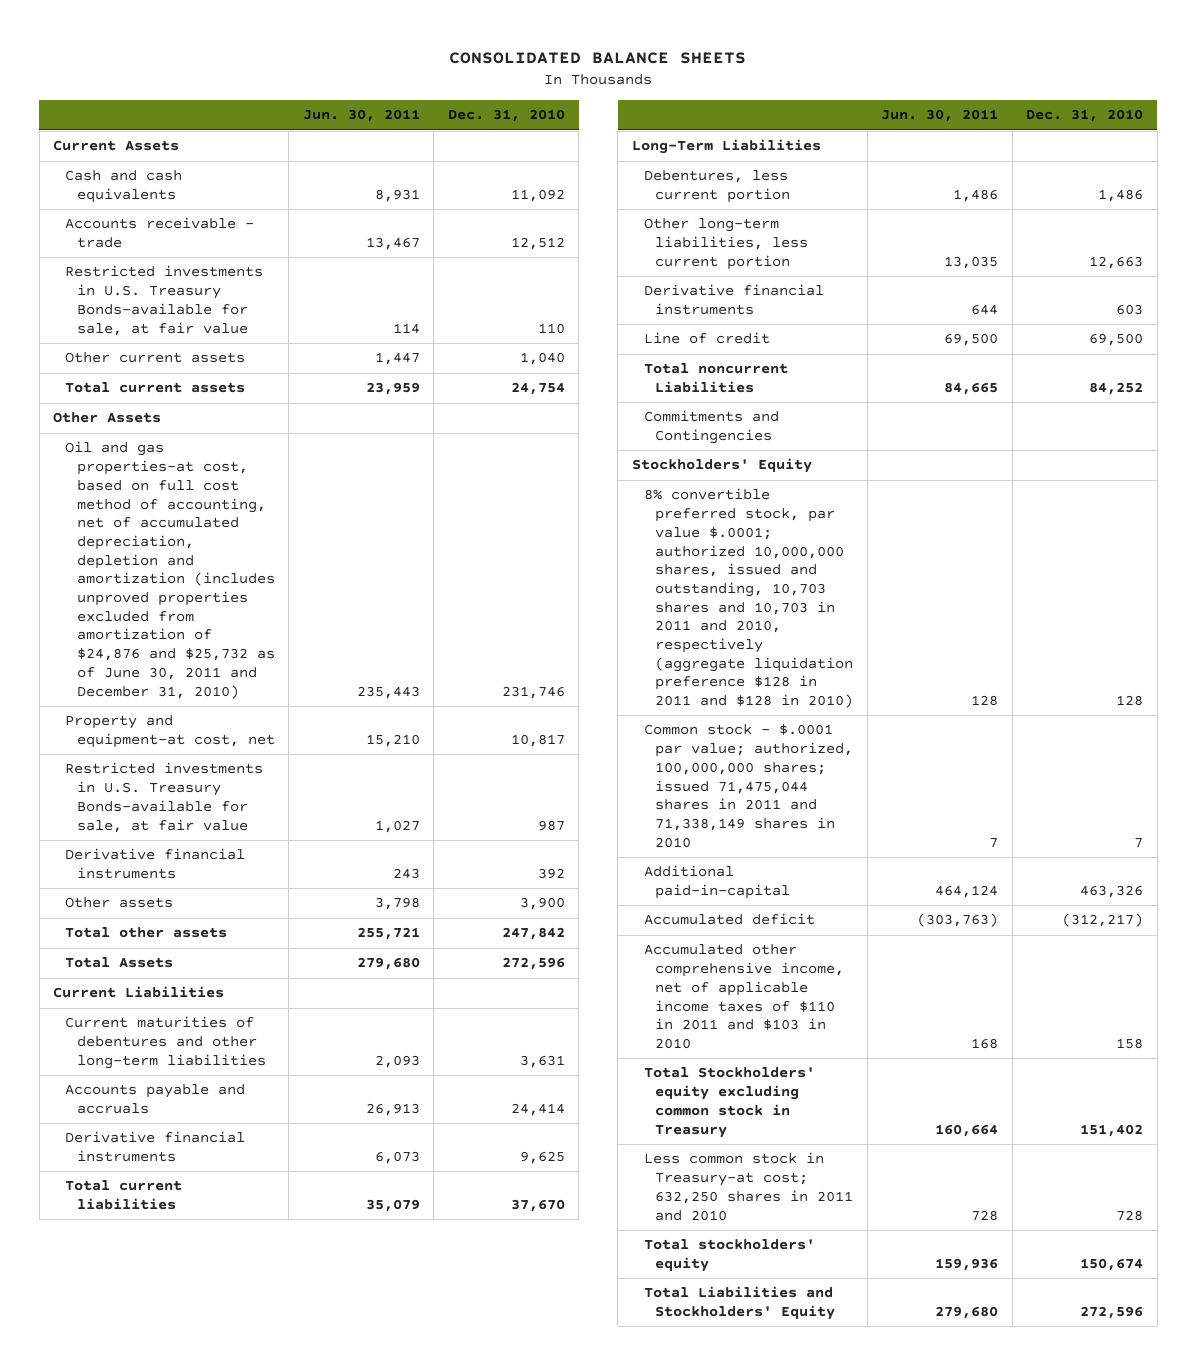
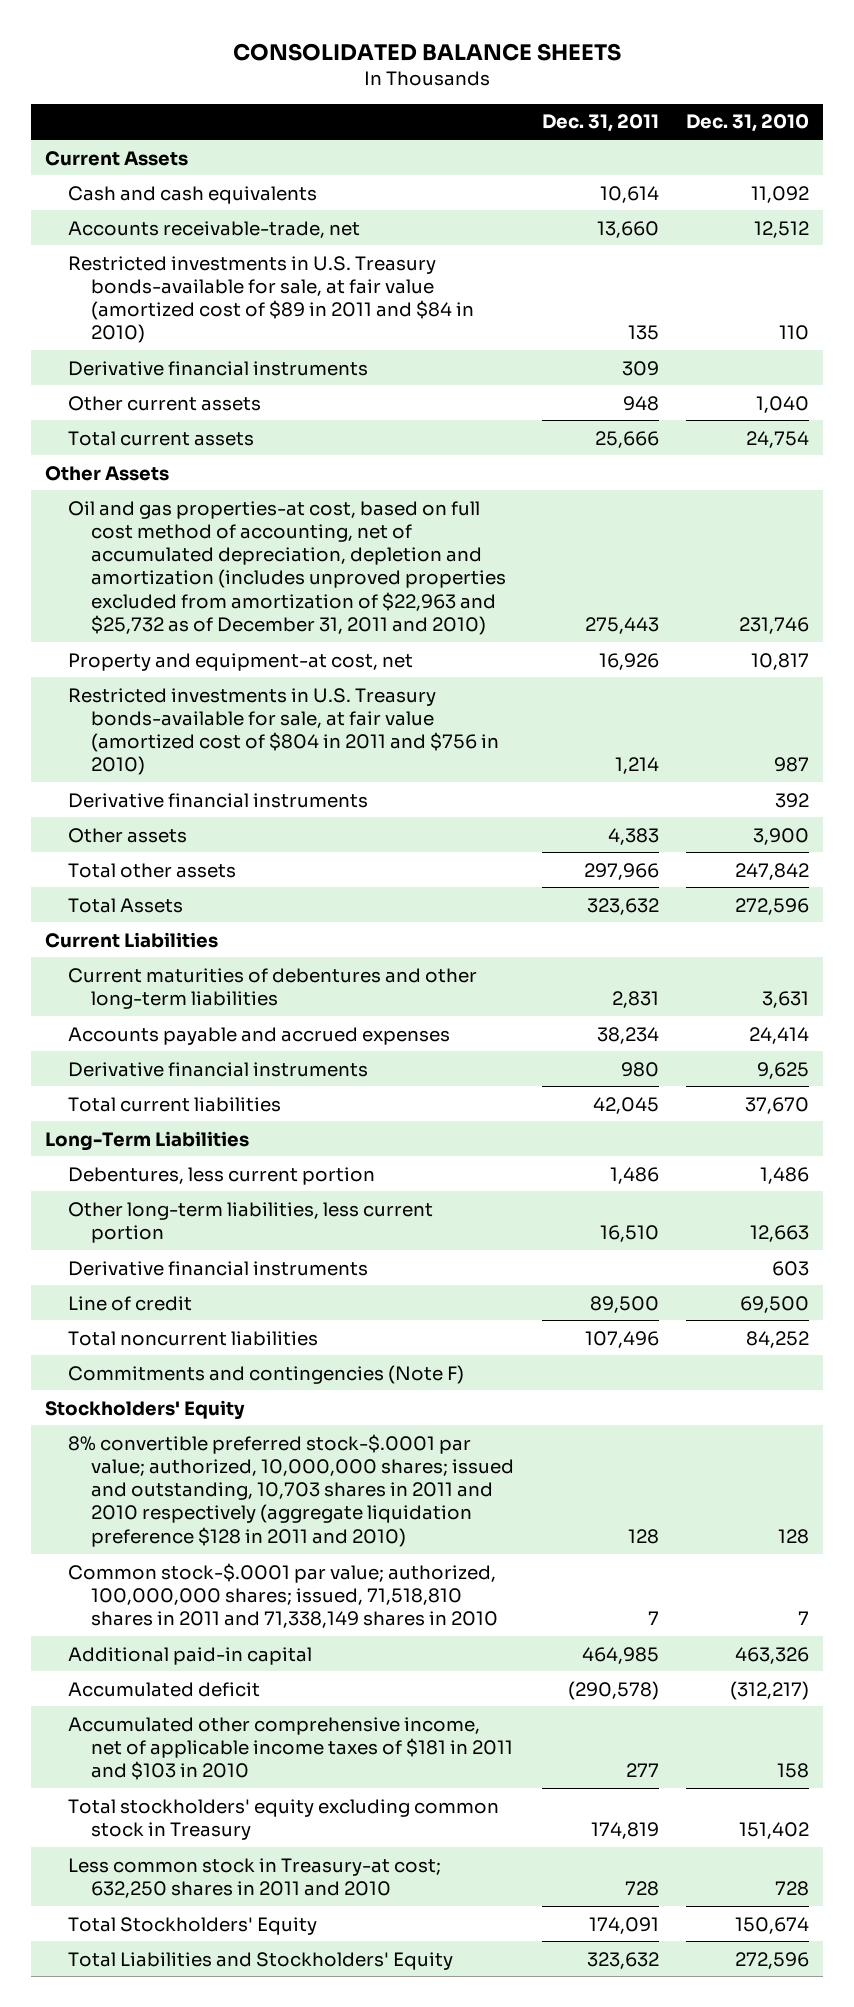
[302,109,420,123] Jun. 30, 2011 -> none
none -> [541,114,659,133] Dec. 31, 2011
[65,217,255,249] Accounts receivable - trade -> [68,220,361,238] Accounts receivable-trade, net
[65,265,264,336] Restricted investments in U.S. Treasury Bonds-available for sale, at fair value -> [68,255,475,344] Restricted investments in U.S. Treasury bonds-available for sale, at fair value (amortized cost of $89 in 2011 and $84 in 2010)
none -> [68,360,369,376] Derivative financial instruments
[65,441,275,699] Oil and gas properties-at cost, based on full cost method of accounting, net of accumulated depreciation, depletion and amortization (includes unproved properties excluded from amortization of $24,876 and $25,732 as of June 30, 2011 and December 31, 2010) -> [68,500,507,635] Oil and gas properties-at cost, based on full cost method of accounting, net of accumulated depreciation, depletion and amortization (includes unproved properties excluded from amortization of $22,963 and $25,732 as of December 31, 2011 and 2010)
[65,762,264,833] Restricted investments in U.S. Treasury Bonds-available for sale, at fair value -> [68,687,500,776] Restricted investments in U.S. Treasury bonds-available for sale, at fair value (amortized cost of $804 in 2011 and $756 in 2010)
[65,1084,246,1115] Accounts payable and accruals -> [68,1026,451,1045] Accounts payable and accrued expenses
[643,363,788,394] Total noncurrent Liabilities -> [68,1330,319,1346] Total noncurrent liabilities
[643,410,779,445] Commitments and Contingencies -> [68,1364,465,1384] Commitments and contingencies (Note F)
[643,488,854,709] 8% convertible preferred stock, par value $.0001; authorized 10,000,000 shares, issued and outstanding, 10,703 shares and 10,703 in 2011 and 2010, respectively (aggregate liquidation preference $128 in 2011 and $128 in 2010) -> [68,1433,515,1547] 8% convertible preferred stock-$.0001 par value; authorized, 10,000,000 shares; issued and outstanding, 10,703 shares in 2011 and 2010 respectively (aggregate liquidation preference $128 in 2011 and 2010)
[643,724,854,848] Common stock - $.0001 par value; authorized, 100,000,000 shares; issued 71,475,044 shares in 2011 and 71,338,149 shares in 2010 -> [68,1562,499,1629] Common stock-$.0001 par value; authorized, 100,000,000 shares; issued, 71,518,810 shares in 2011 and 71,338,149 shares in 2010
[643,865,791,900] Additional paid-in-capital -> [68,1646,313,1665] Additional paid-in capital
[643,944,845,1049] Accumulated other comprehensive income, net of applicable income taxes of $110 in 2011 and $103 in 2010 -> [68,1716,514,1781] Accumulated other comprehensive income, net of applicable income taxes of $181 in 2011 and $103 in 2010
[643,1067,815,1138] Total Stockholders' equity excluding common stock in Treasury -> [68,1798,500,1840] Total stockholders' equity excluding common stock in Treasury
[643,1239,815,1273] Total stockholders' equity -> [68,1916,318,1935] Total Stockholders' Equity

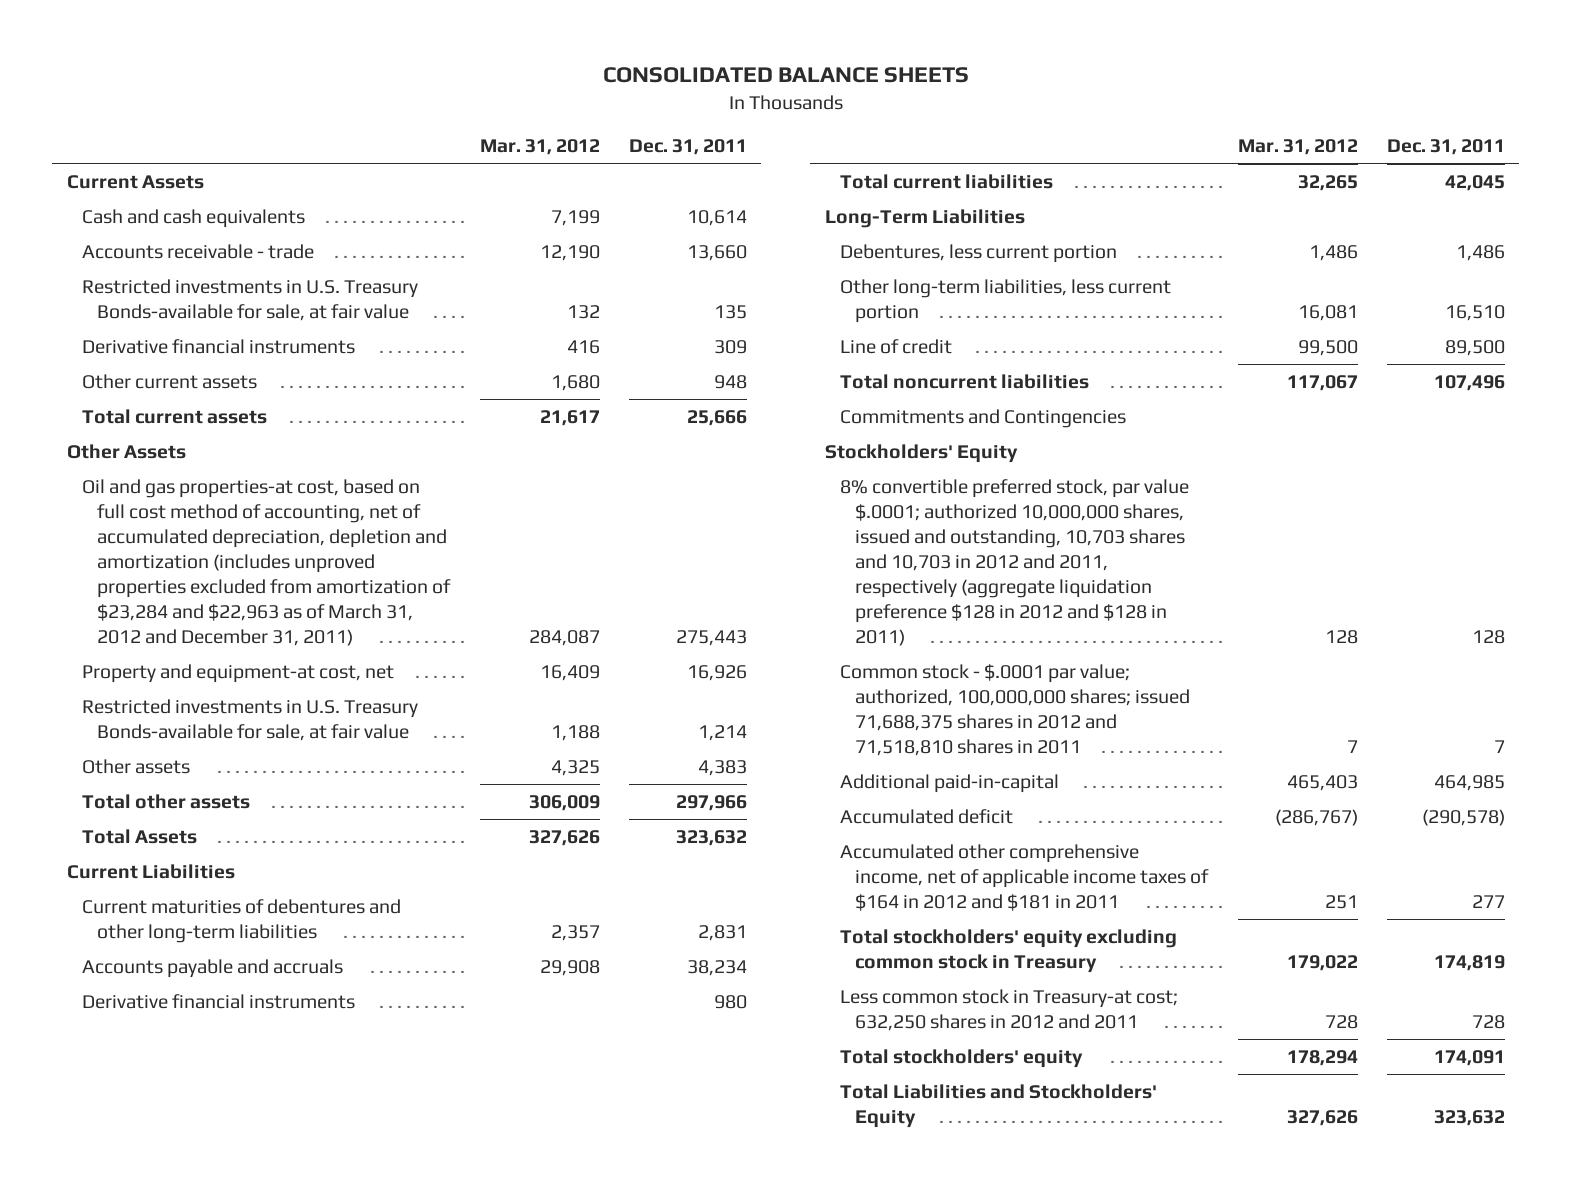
[686,114,810,133] Dec. 31, 2010 -> none
none -> [479,139,600,156] Mar. 31, 2012
[68,220,361,238] Accounts receivable-trade, net -> [82,243,315,259] Accounts receivable - trade
[68,255,475,344] Restricted investments in U.S. Treasury bonds-available for sale, at fair value (amortized cost of $89 in 2011 and $84 in 2010) -> [82,278,419,321] Restricted investments in U.S. Treasury Bonds-available for sale, at fair value
[68,500,507,635] Oil and gas properties-at cost, based on full cost method of accounting, net of accumulated depreciation, depletion and amortization (includes unproved properties excluded from amortization of $22,963 and $25,732 as of December 31, 2011 and 2010) -> [82,478,452,647] Oil and gas properties-at cost, based on full cost method of accounting, net of accumulated depreciation, depletion and amortization (includes unproved properties excluded from amortization of $23,284 and $22,963 as of March 31, 2012 and December 31, 2011)
[68,792,369,808] Derivative financial instruments -> none
[68,687,500,776] Restricted investments in U.S. Treasury bonds-available for sale, at fair value (amortized cost of $804 in 2011 and $756 in 2010) -> [82,698,419,741] Restricted investments in U.S. Treasury Bonds-available for sale, at fair value
[68,1026,451,1045] Accounts payable and accrued expenses -> [82,958,344,978] Accounts payable and accruals
[68,1260,369,1276] Derivative financial instruments -> none
[68,1364,465,1384] Commitments and contingencies (Note F) -> [839,408,1126,428] Commitments and Contingencies
[68,1433,515,1547] 8% convertible preferred stock-$.0001 par value; authorized, 10,000,000 shares; issued and outstanding, 10,703 shares in 2011 and 2010 respectively (aggregate liquidation preference $128 in 2011 and 2010) -> [839,478,1189,647] 8% convertible preferred stock, par value $.0001; authorized 10,000,000 shares, issued and outstanding, 10,703 shares and 10,703 in 2012 and 2011, respectively (aggregate liquidation preference $128 in 2012 and $128 in 2011)
[68,1562,499,1629] Common stock-$.0001 par value; authorized, 100,000,000 shares; issued, 71,518,810 shares in 2011 and 71,338,149 shares in 2010 -> [839,663,1191,757] Common stock - $.0001 par value; authorized, 100,000,000 shares; issued 71,688,375 shares in 2012 and 71,518,810 shares in 2011
[68,1646,313,1665] Additional paid-in capital -> [839,773,1059,793] Additional paid-in-capital
[68,1716,514,1781] Accumulated other comprehensive income, net of applicable income taxes of $181 in 2011 and $103 in 2010 -> [839,843,1210,911] Accumulated other comprehensive income, net of applicable income taxes of $164 in 2012 and $181 in 2011
[68,1857,442,1898] Less common stock in Treasury-at cost; 632,250 shares in 2011 and 2010 -> [839,988,1178,1031] Less common stock in Treasury-at cost; 632,250 shares in 2012 and 2011
[68,1916,318,1935] Total Stockholders' Equity -> [839,1048,1083,1068] Total stockholders' equity

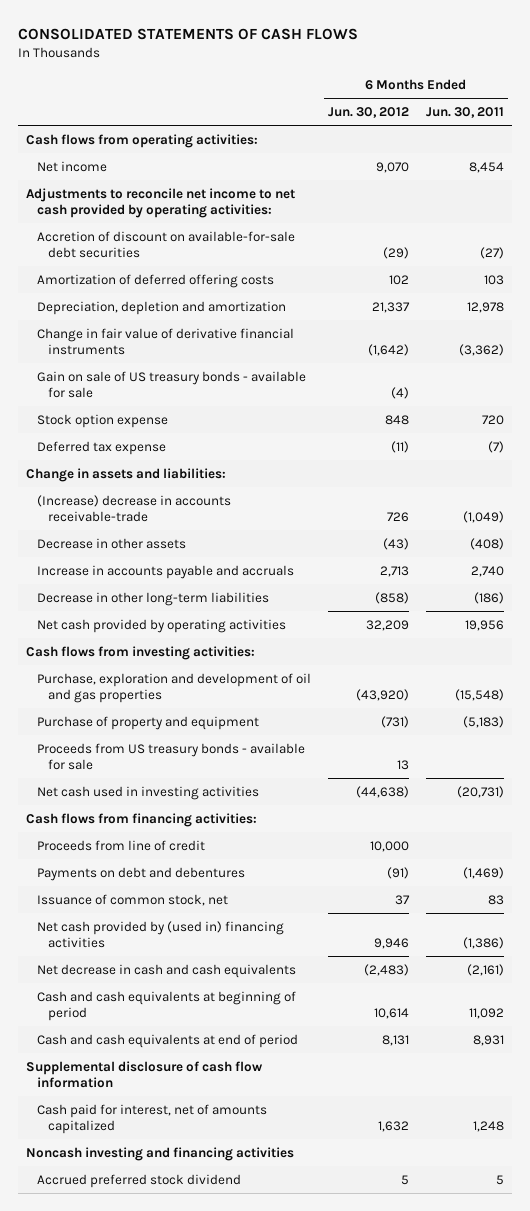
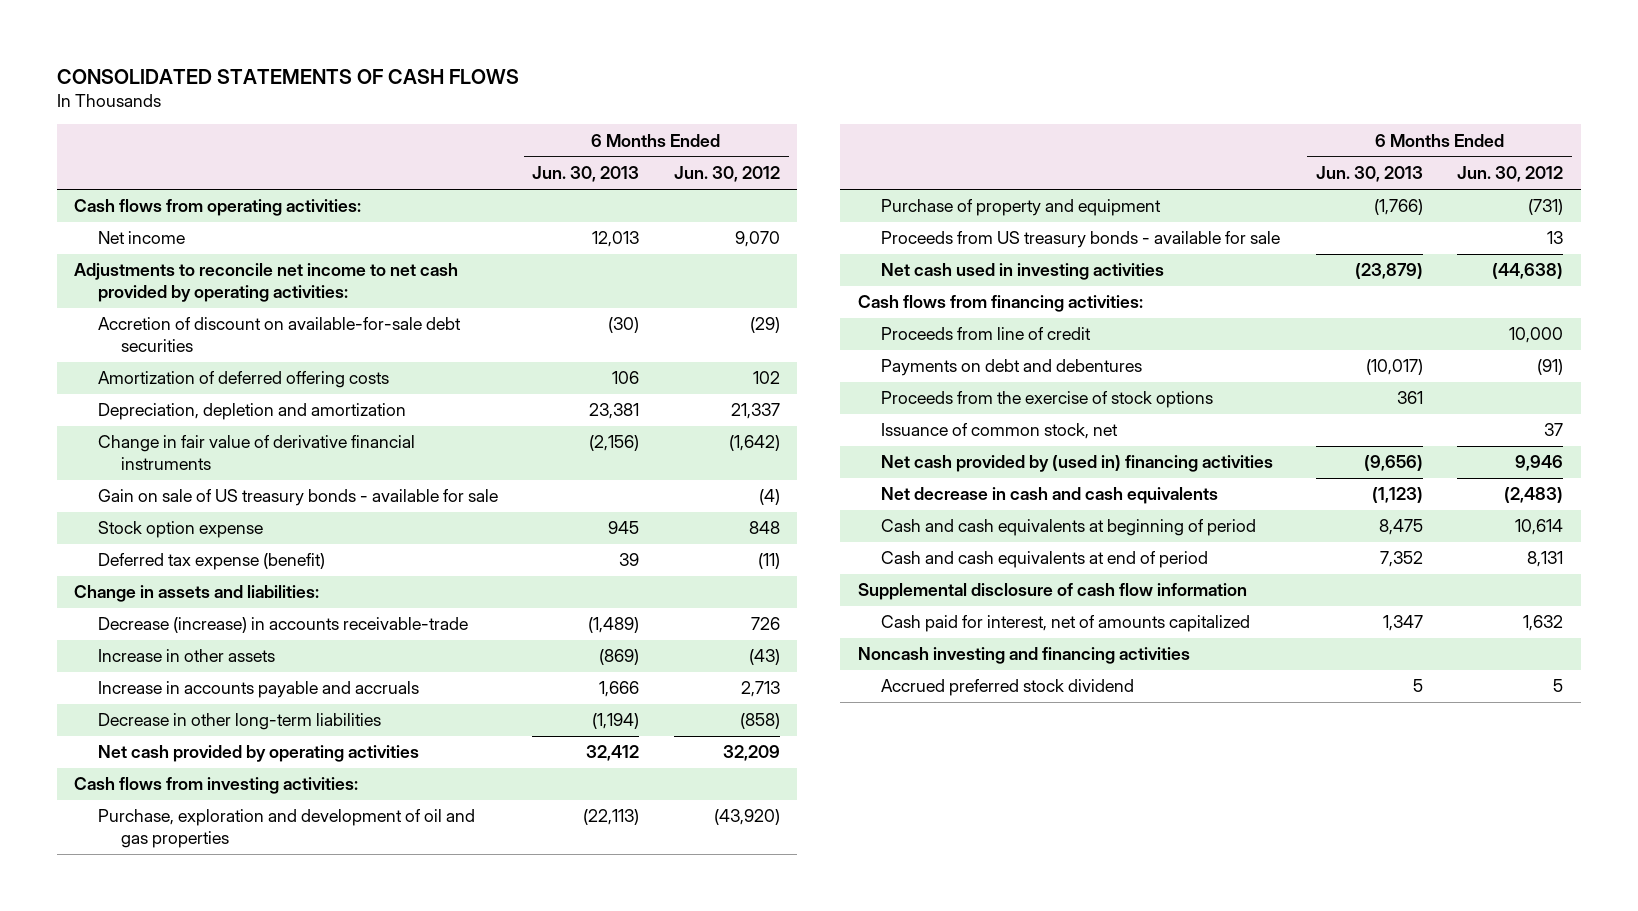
[425,106,504,118] Jun. 30, 2011 -> none
none -> [532,166,640,183] Jun. 30, 2013
[37,440,167,455] Deferred tax expense -> [97,553,325,571] Deferred tax expense (benefit)
[37,494,232,523] (Increase) decrease in accounts receivable-trade -> [97,617,468,634] Decrease (increase) in accounts receivable-trade
[37,537,187,549] Decrease in other assets -> [97,649,275,663] Increase in other assets
none -> [881,391,1214,409] Proceeds from the exercise of stock options

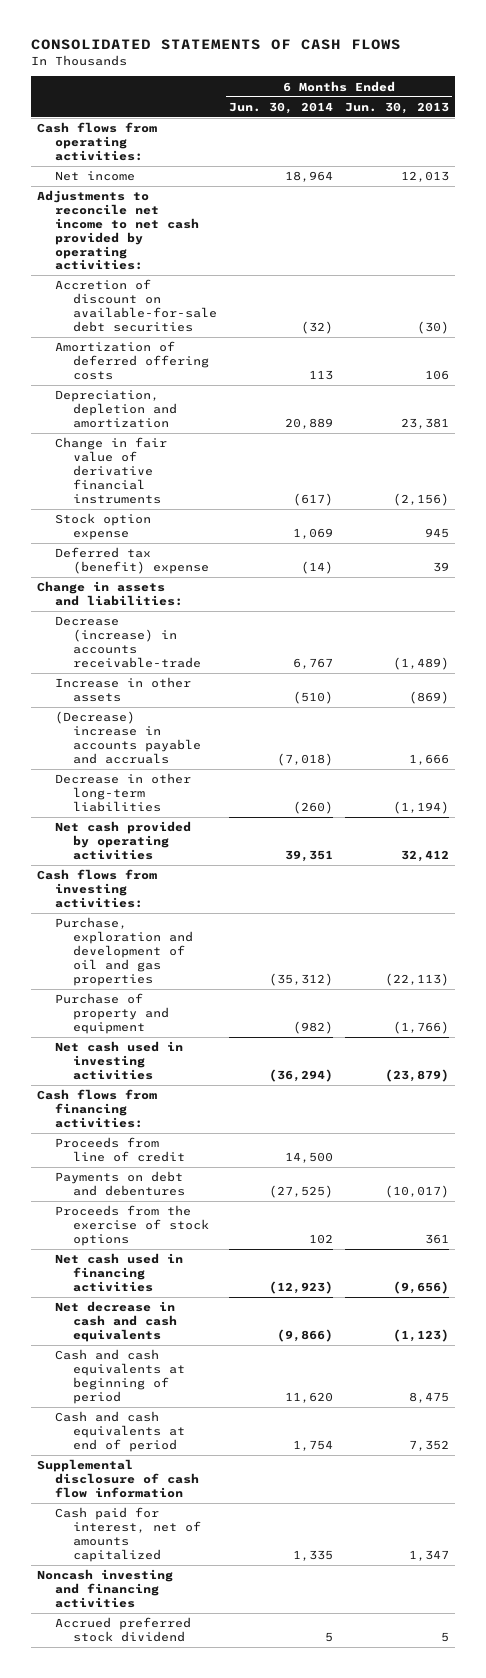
[673,166,780,183] Jun. 30, 2012 -> none
none -> [228,101,333,114] Jun. 30, 2014
[97,489,498,507] Gain on sale of US treasury bonds - available for sale -> none
[97,553,325,571] Deferred tax expense (benefit) -> [54,547,209,575] Deferred tax (benefit) expense
[97,681,419,699] Increase in accounts payable and accruals -> [54,711,201,764] (Decrease) increase in accounts payable and accruals
[881,231,1281,249] Proceeds from US treasury bonds - available for sale -> none
[881,423,1119,440] Issuance of common stock, net -> none
[881,455,1274,473] Net cash provided by (used in) financing activities -> [54,1253,183,1292] Net cash used in financing activities

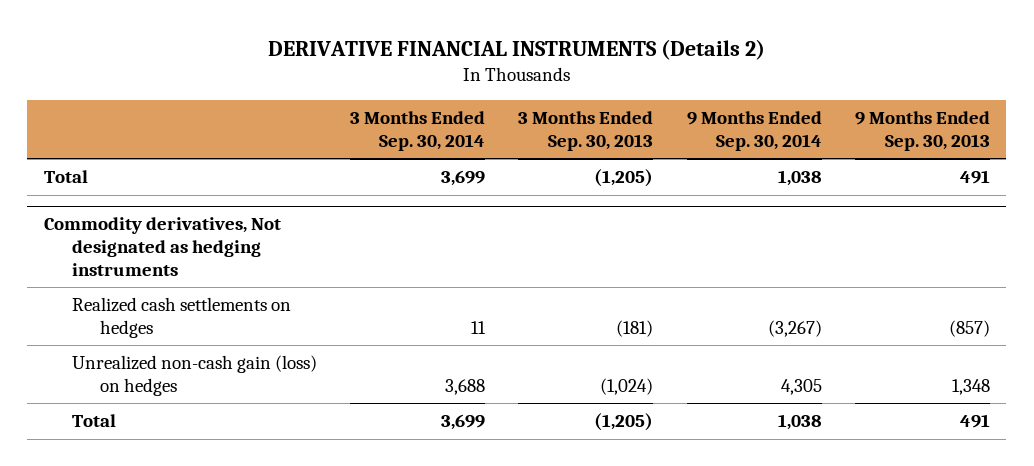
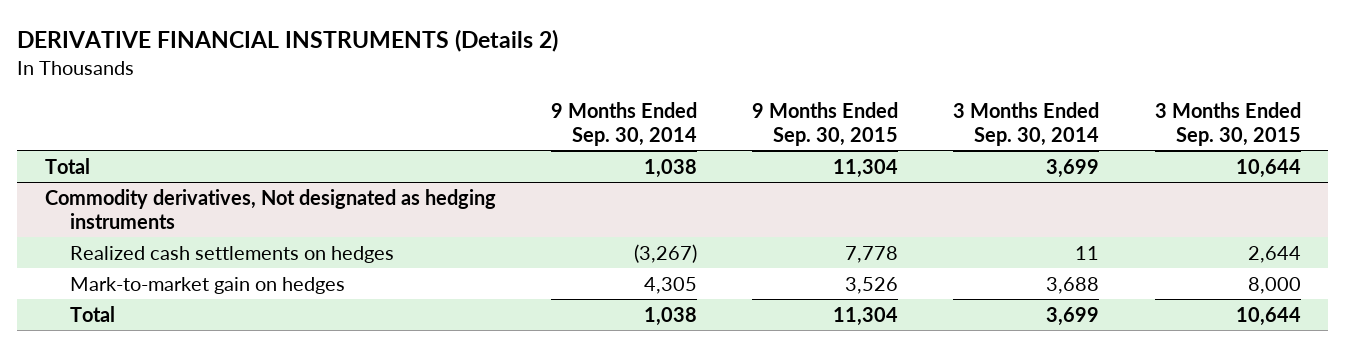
[518,110,654,151] 3 Months Ended Sep. 30, 2013 -> none
[854,110,990,151] 9 Months Ended Sep. 30, 2013 -> none
none -> [752,101,899,146] 9 Months Ended Sep. 30, 2015
none -> [1154,101,1301,146] 3 Months Ended Sep. 30, 2015
[72,355,318,396] Unrealized non-cash gain (loss) on hedges -> [69,276,345,294] Mark-to-market gain on hedges

